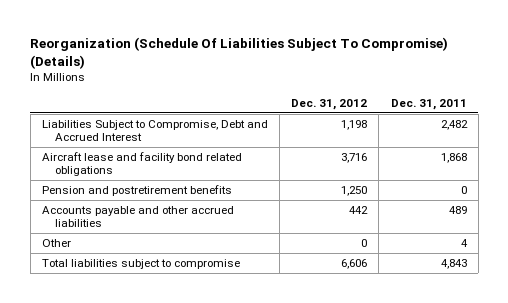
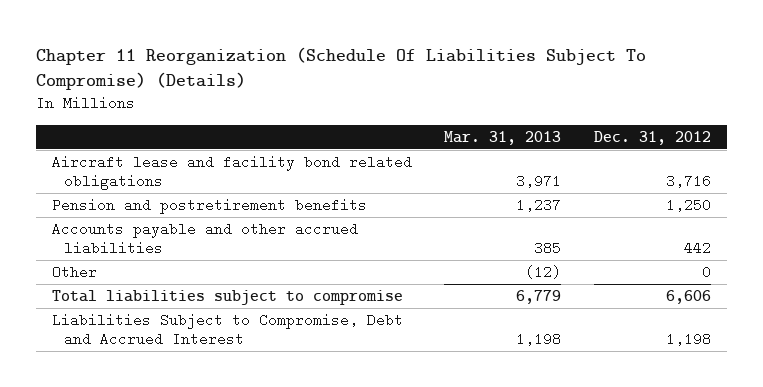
[30,36,449,69] Reorganization (Schedule Of Liabilities Subject To Compromise) (Details) -> [35,46,646,91] Chapter 11 Reorganization (Schedule Of Liabilities Subject To Compromise) (Details)
[390,98,467,110] Dec. 31, 2011 -> none
none -> [444,130,562,145] Mar. 31, 2013
[41,119,268,142] Liabilities Subject to Compromise, Debt and Accrued Interest -> [51,312,403,347] Liabilities Subject to Compromise, Debt and Accrued Interest

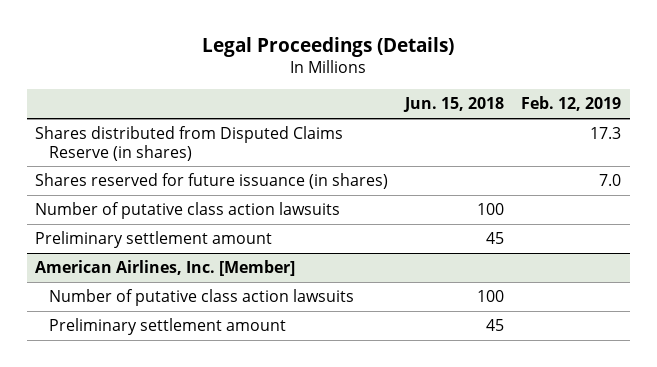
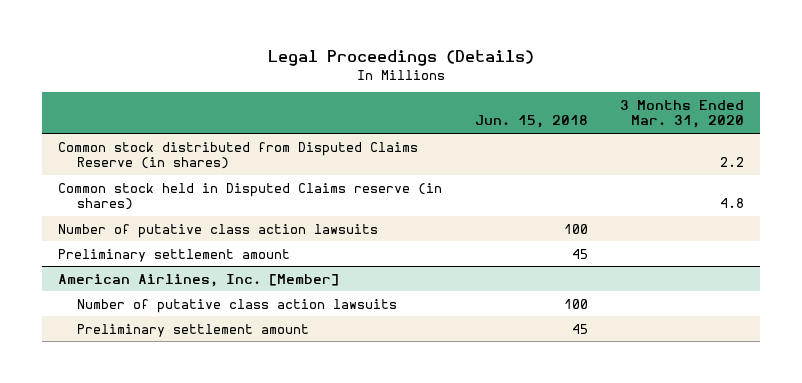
[521,96,622,112] Feb. 12, 2019 -> none
none -> [619,100,744,129] 3 Months Ended Mar. 31, 2020
[35,125,344,161] Shares distributed from Disputed Claims Reserve (in shares) -> [58,141,419,169] Common stock distributed from Disputed Claims Reserve (in shares)
[35,172,389,189] Shares reserved for future issuance (in shares) -> [58,182,443,210] Common stock held in Disputed Claims reserve (in shares)

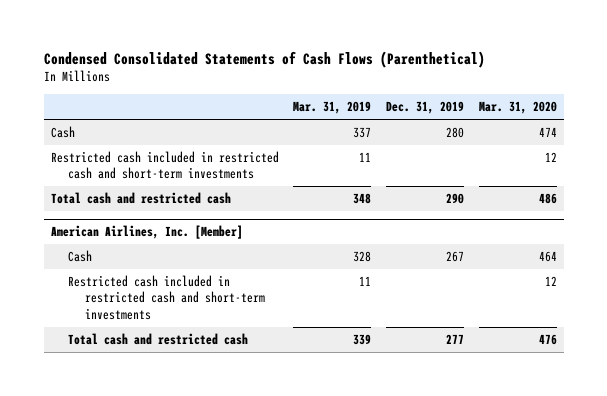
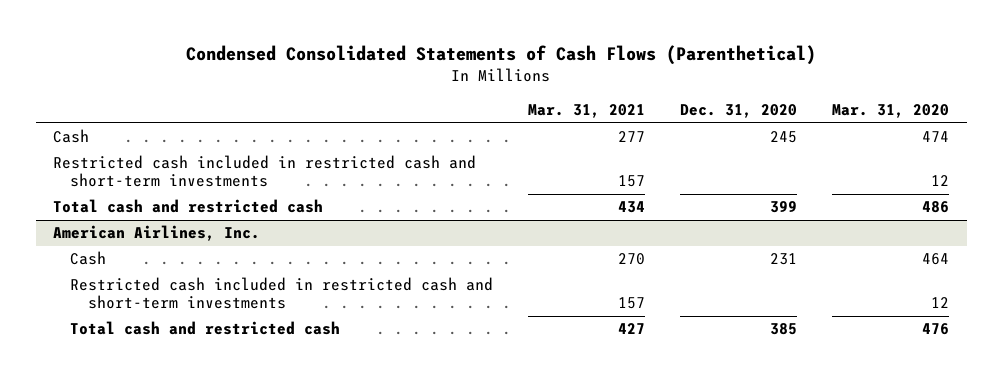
[293,101,372,115] Mar. 31, 2019 -> none
[386,101,465,115] Dec. 31, 2019 -> none
none -> [528,104,646,119] Mar. 31, 2021
none -> [680,104,798,119] Dec. 31, 2020
[50,225,243,240] American Airlines, Inc. [Member] -> [53,225,261,242] American Airlines, Inc.

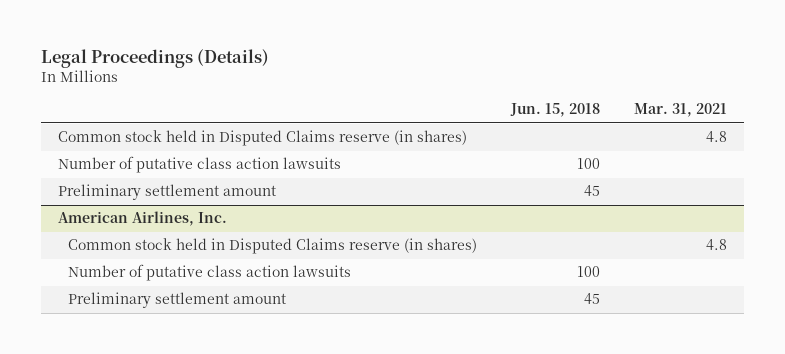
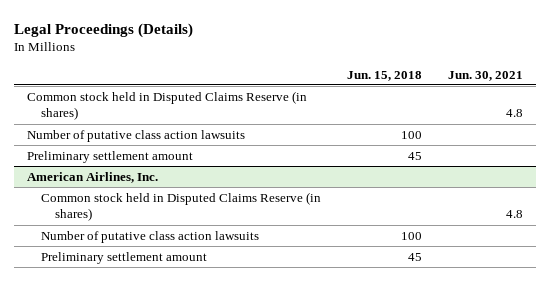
[634,103,728,118] Mar. 31, 2021 -> none
none -> [447,70,523,81] Jun. 30, 2021
[57,130,467,147] Common stock held in Disputed Claims reserve (in shares) -> [26,90,307,121] Common stock held in Disputed Claims Reserve (in shares)
[68,238,478,255] Common stock held in Disputed Claims reserve (in shares) -> [40,191,321,222] Common stock held in Disputed Claims Reserve (in shares)

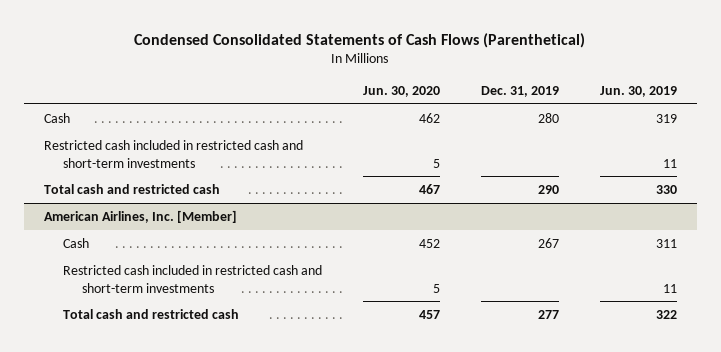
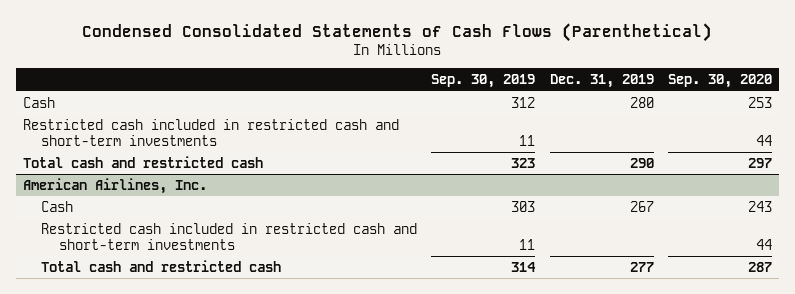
[362,85,440,97] Jun. 30, 2020 -> none
[599,85,677,97] Jun. 30, 2019 -> none
none -> [431,74,536,89] Sep. 30, 2019
none -> [668,74,773,89] Sep. 30, 2020
[44,209,238,223] American Airlines, Inc. [Member] -> [22,177,207,194] American Airlines, Inc.

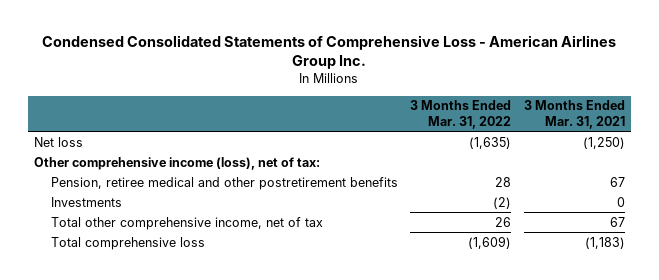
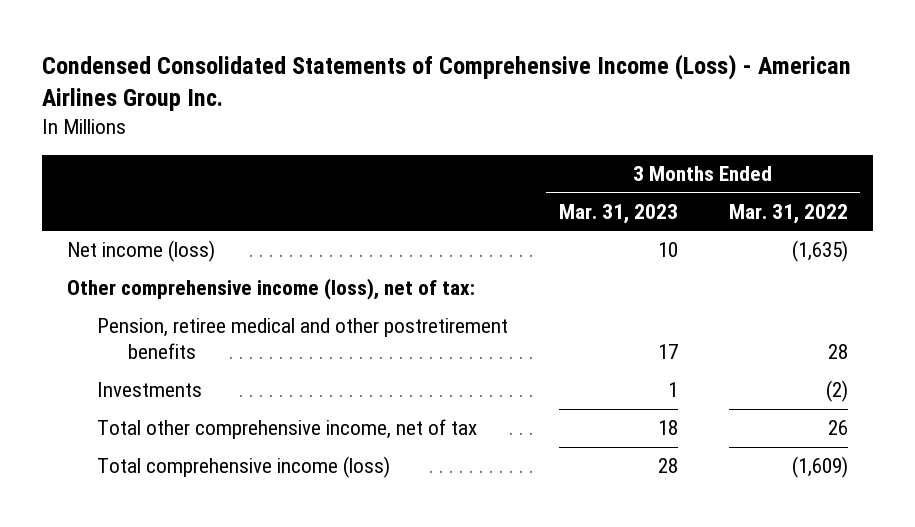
[42,35,617,70] Condensed Consolidated Statements of Comprehensive Loss - American Airlines Group Inc. -> [41,53,851,111] Condensed Consolidated Statements of Comprehensive Income (Loss) - American Airlines Group Inc.
[523,100,625,129] 3 Months Ended Mar. 31, 2021 -> none
none -> [559,203,679,224] Mar. 31, 2023
[33,136,83,147] Net loss -> [66,240,215,263] Net income (loss)
[50,236,205,250] Total comprehensive loss -> [97,456,391,479] Total comprehensive income (loss)

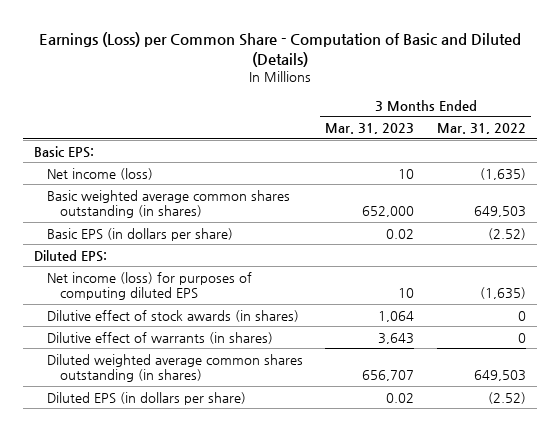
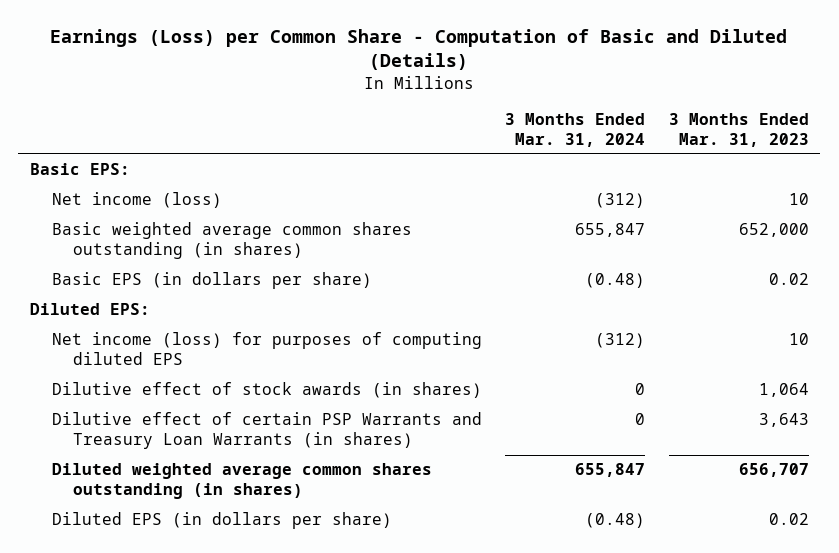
[436,123,526,135] Mar. 31, 2022 -> none
none -> [505,112,646,147] 3 Months Ended Mar. 31, 2024
[47,331,274,344] Dilutive effect of warrants (in shares) -> [51,412,482,450] Dilutive effect of certain PSP Warrants and Treasury Loan Warrants (in shares)

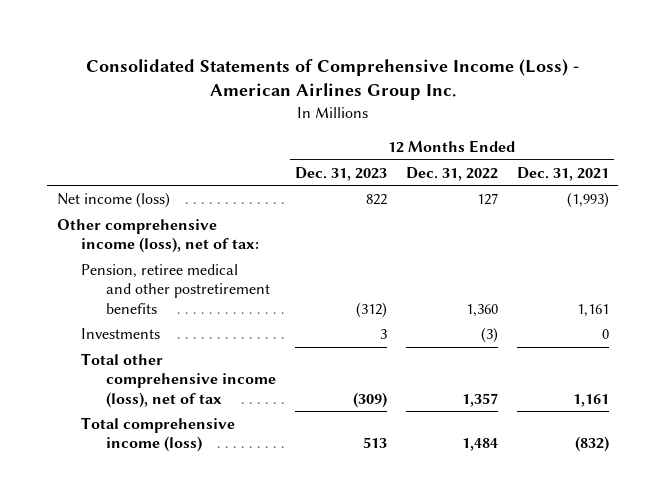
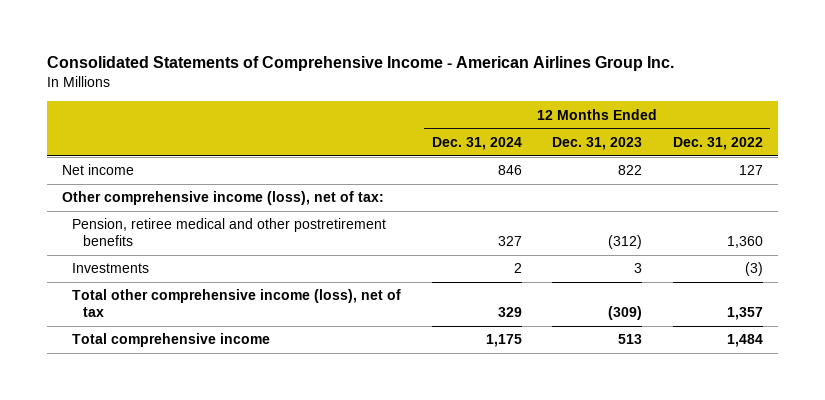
[85,58,579,101] Consolidated Statements of Comprehensive Income (Loss) - American Airlines Group Inc. -> [46,56,674,72] Consolidated Statements of Comprehensive Income - American Airlines Group Inc.
[516,166,609,181] Dec. 31, 2021 -> none
none -> [431,136,522,150] Dec. 31, 2024
[56,192,170,209] Net income (loss) -> [61,164,134,176] Net income
[81,417,236,453] Total comprehensive income (loss) -> [72,333,271,348] Total comprehensive income

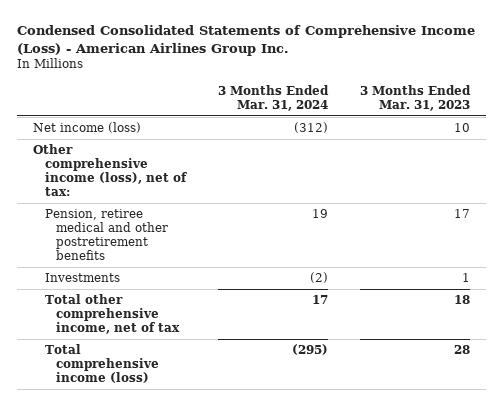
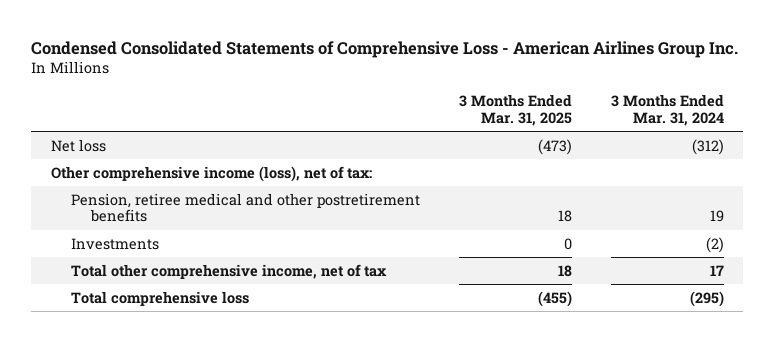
[17,24,476,56] Condensed Consolidated Statements of Comprehensive Income (Loss) - American Airlines Group Inc. -> [31,40,739,58] Condensed Consolidated Statements of Comprehensive Loss - American Airlines Group Inc.
[359,84,471,111] 3 Months Ended Mar. 31, 2023 -> none
none -> [458,94,572,126] 3 Months Ended Mar. 31, 2025
[33,122,142,134] Net income (loss) -> [50,138,106,152] Net loss
[44,344,160,384] Total comprehensive income (loss) -> [70,290,249,306] Total comprehensive loss

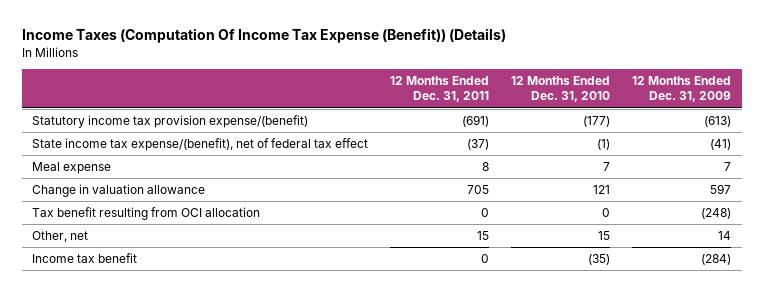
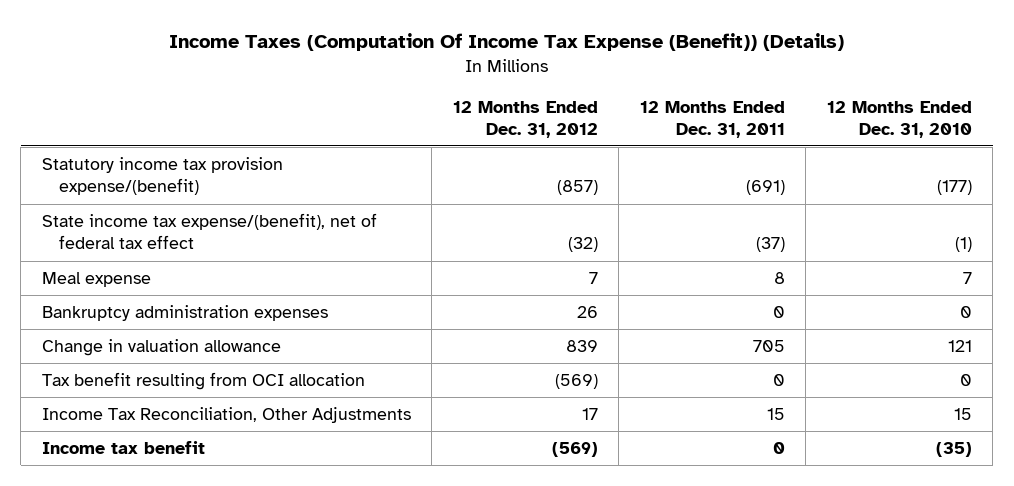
[632,76,732,103] 12 Months Ended Dec. 31, 2009 -> none
none -> [452,100,598,138] 12 Months Ended Dec. 31, 2012
none -> [41,305,328,322] Bankruptcy administration expenses
[32,231,89,243] Other, net -> [41,407,411,424] Income Tax Reconciliation, Other Adjustments

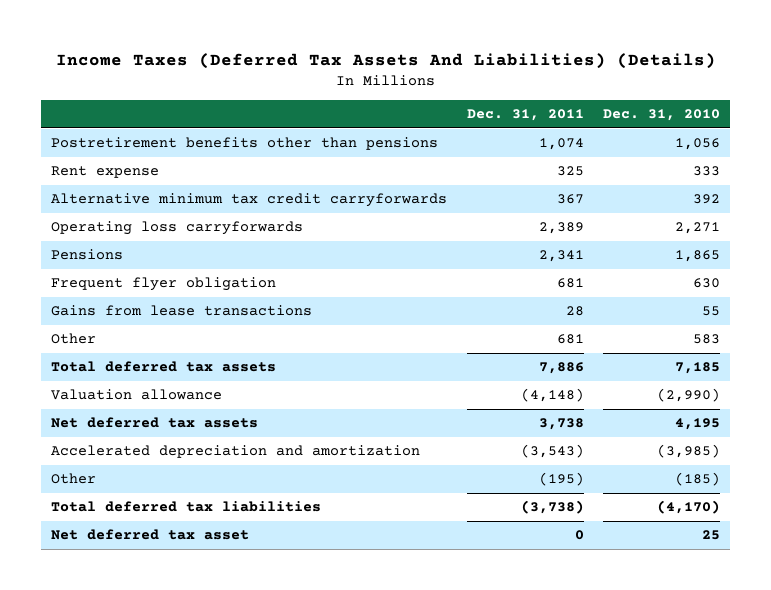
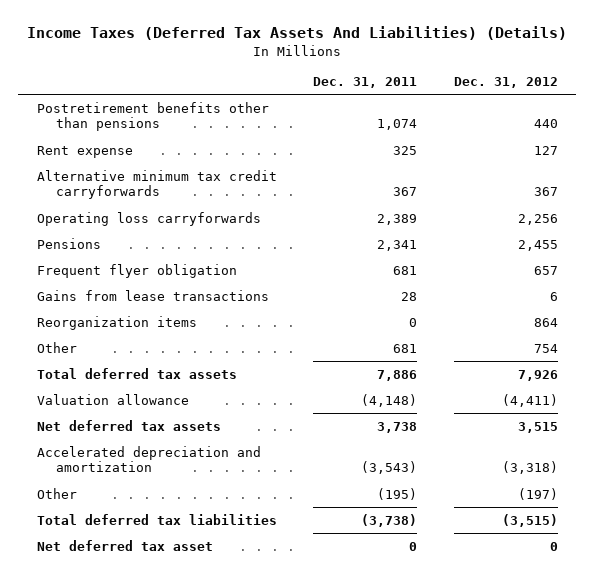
[603,109,721,122] Dec. 31, 2010 -> none
none -> [453,77,558,89] Dec. 31, 2012
none -> [36,315,197,330] Reorganization items

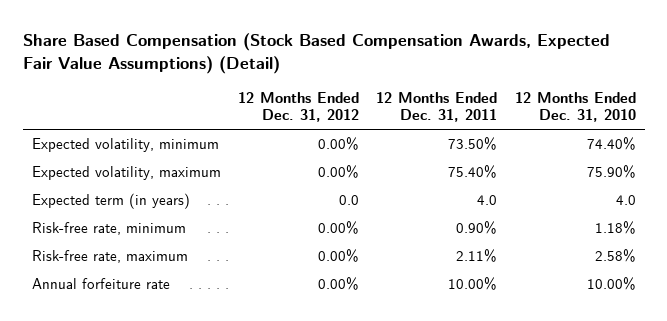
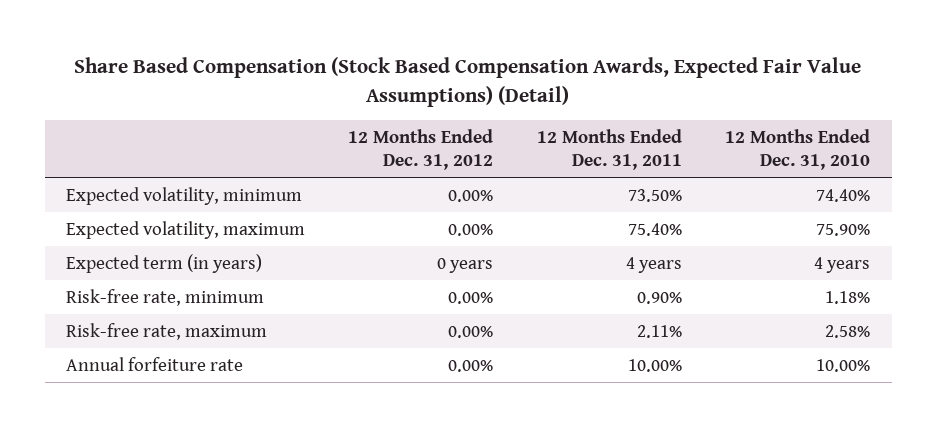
[338,195,359,206] 0.0 -> [437,257,494,273] 0 years
[477,195,498,206] 4.0 -> [625,256,682,273] 4 years
[615,195,636,206] 4.0 -> [813,256,870,273] 4 years

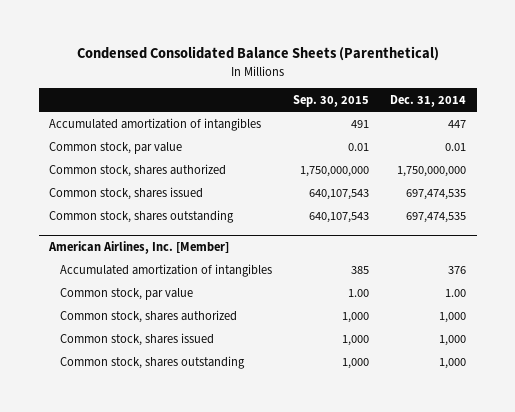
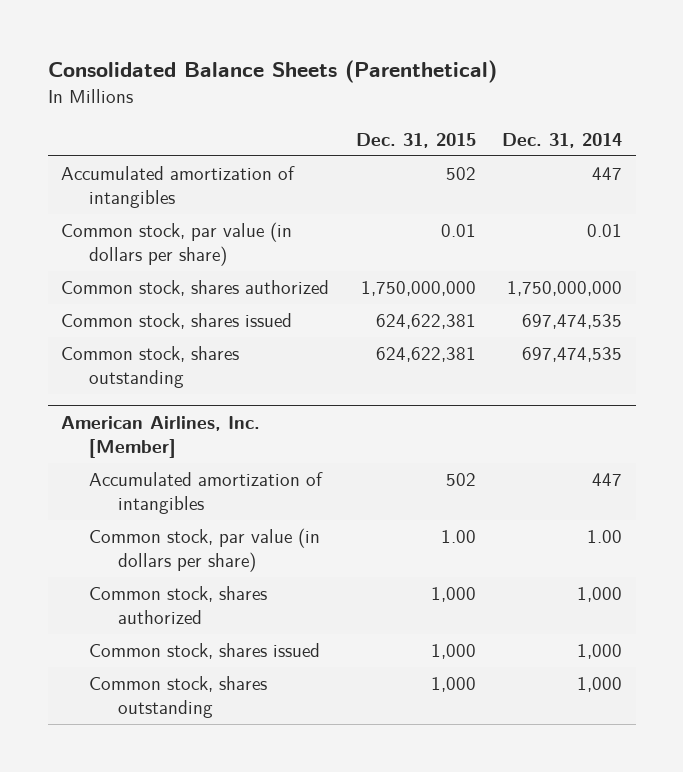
[76,46,439,62] Condensed Consolidated Balance Sheets (Parenthetical) -> [47,60,497,84] Consolidated Balance Sheets (Parenthetical)
[293,95,370,108] Sep. 30, 2015 -> none
none -> [355,132,476,148] Dec. 31, 2015
[49,141,183,154] Common stock, par value -> [60,222,292,266] Common stock, par value (in dollars per share)
[448,265,467,274] 376 -> [592,473,623,487] 447
[60,287,194,300] Common stock, par value -> [89,528,321,572] Common stock, par value (in dollars per share)

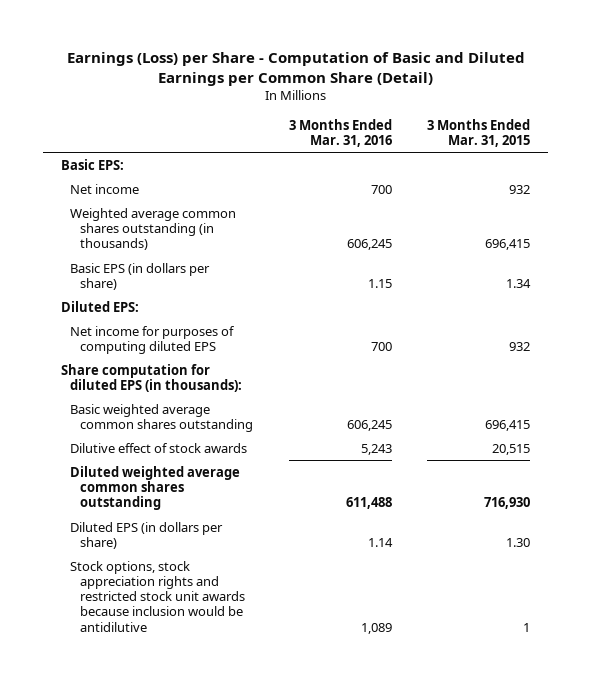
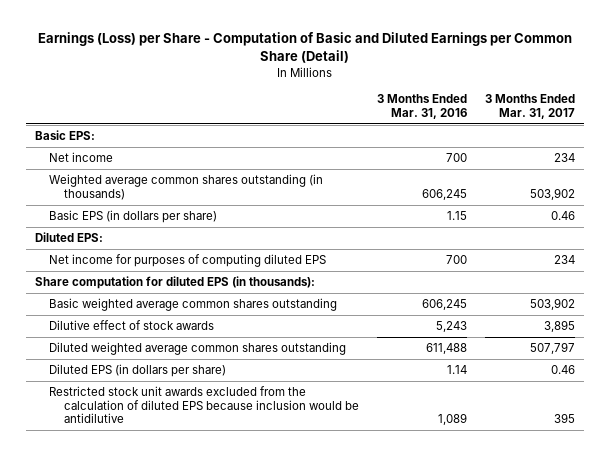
[427,118,531,147] 3 Months Ended Mar. 31, 2015 -> none
none -> [485,94,576,119] 3 Months Ended Mar. 31, 2017
[70,560,245,632] Stock options, stock appreciation rights and restricted stock unit awards because inclusion would be antidilutive -> [49,386,360,424] Restricted stock unit awards excluded from the calculation of diluted EPS because inclusion would be antidilutive

